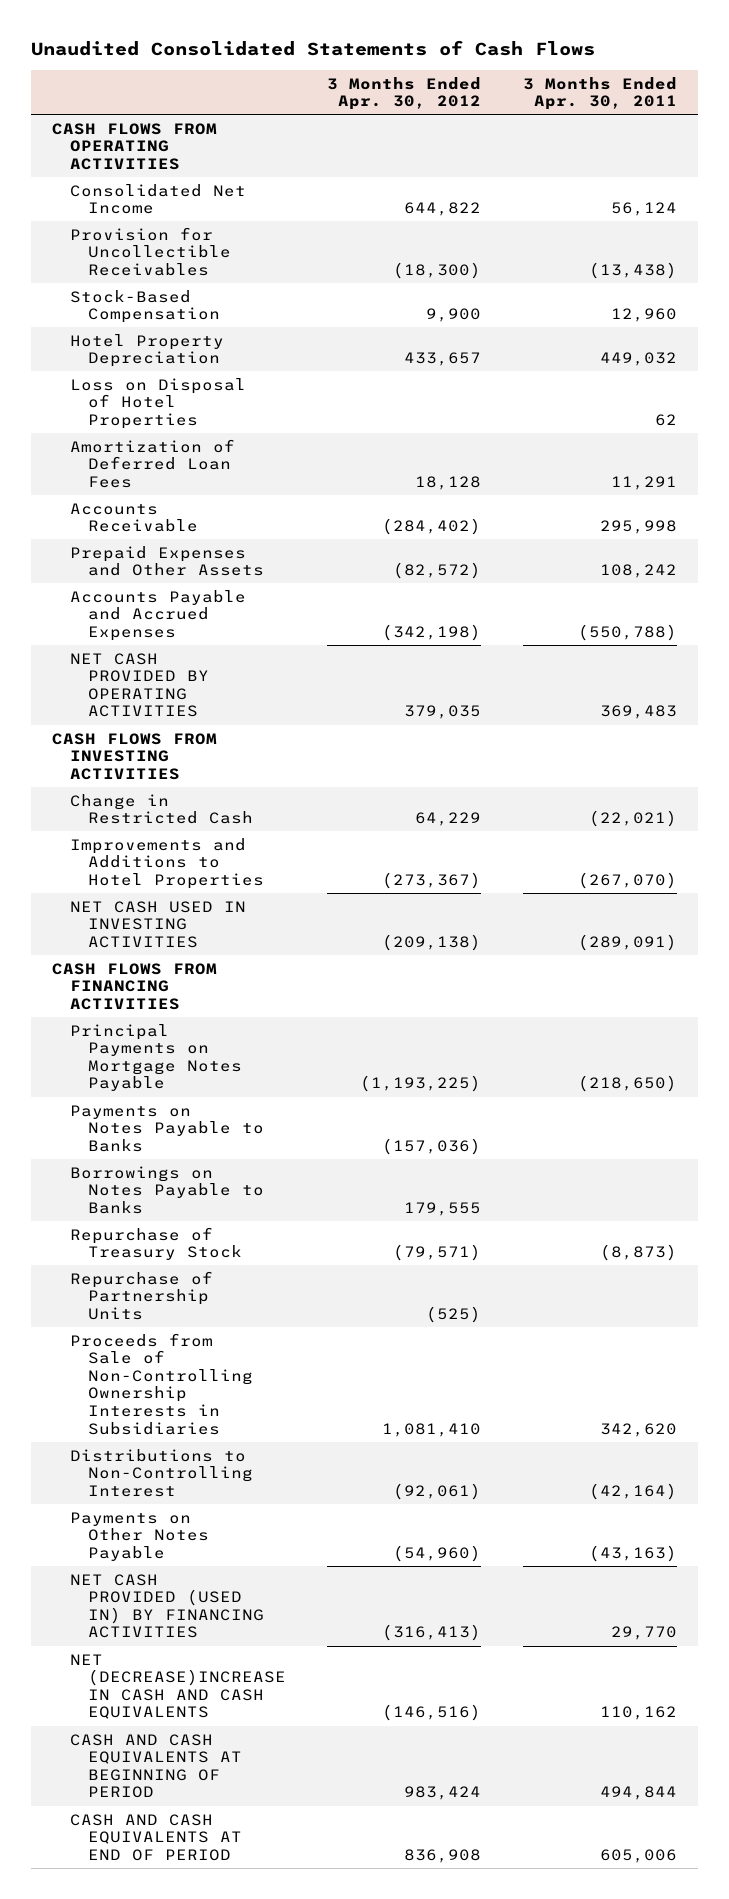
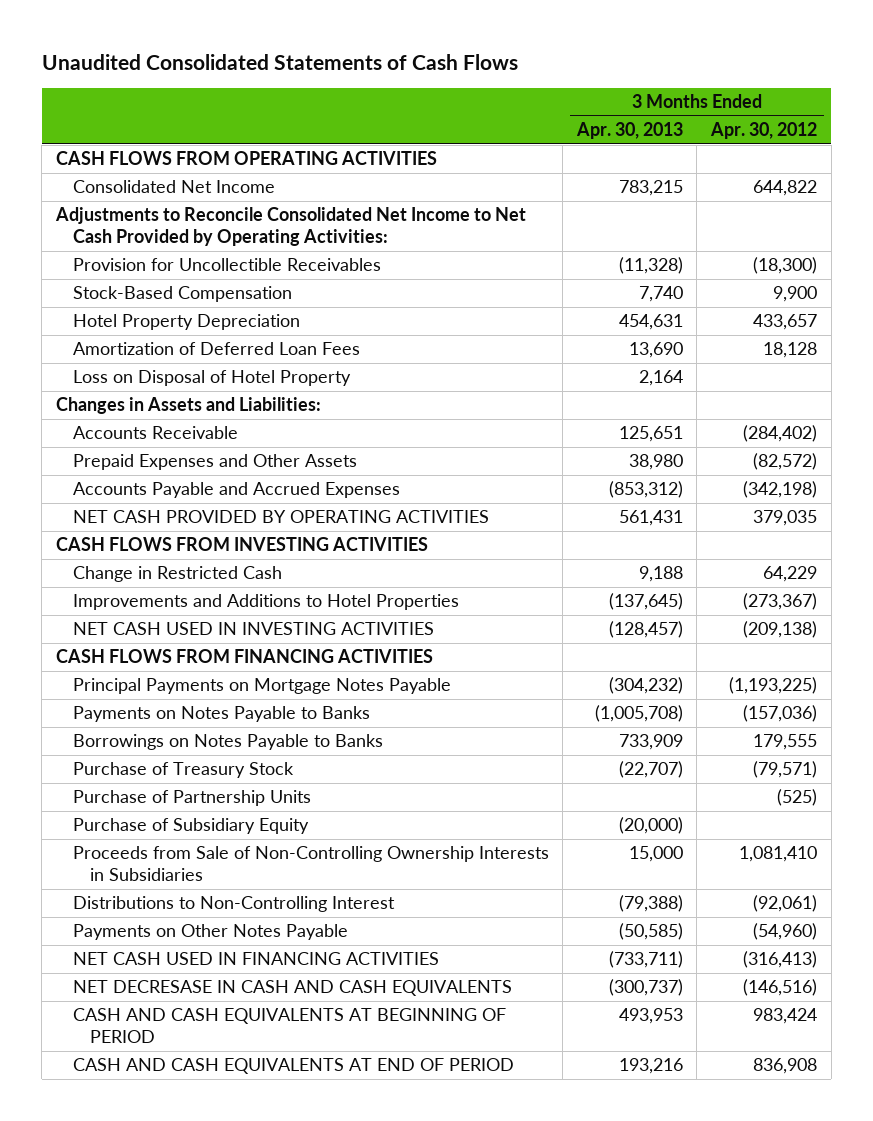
[522,76,677,111] 3 Months Ended Apr. 30, 2011 -> none
none -> [575,122,683,140] Apr. 30, 2013
none -> [54,207,526,247] Adjustments to Reconcile Consolidated Net Income to Net Cash Provided by Operating Activities:
[69,377,246,429] Loss on Disposal of Hotel Properties -> none
none -> [72,370,351,387] Loss on Disposal of Hotel Property
none -> [55,397,321,415] Changes in Assets and Liabilities:
[69,1226,242,1261] Repurchase of Treasury Stock -> [72,762,294,779] Purchase of Treasury Stock
[69,1270,213,1320] Repurchase of Partnership Units -> [72,790,311,807] Purchase of Partnership Units
none -> [72,818,309,835] Purchase of Subsidiary Equity
[69,1573,264,1639] NET CASH PROVIDED (USED IN) BY FINANCING ACTIVITIES -> [72,952,439,966] NET CASH USED IN FINANCING ACTIVITIES
[69,1653,286,1720] NET (DECREASE)INCREASE IN CASH AND CASH EQUIVALENTS -> [72,980,512,997] NET DECRESASE IN CASH AND CASH EQUIVALENTS

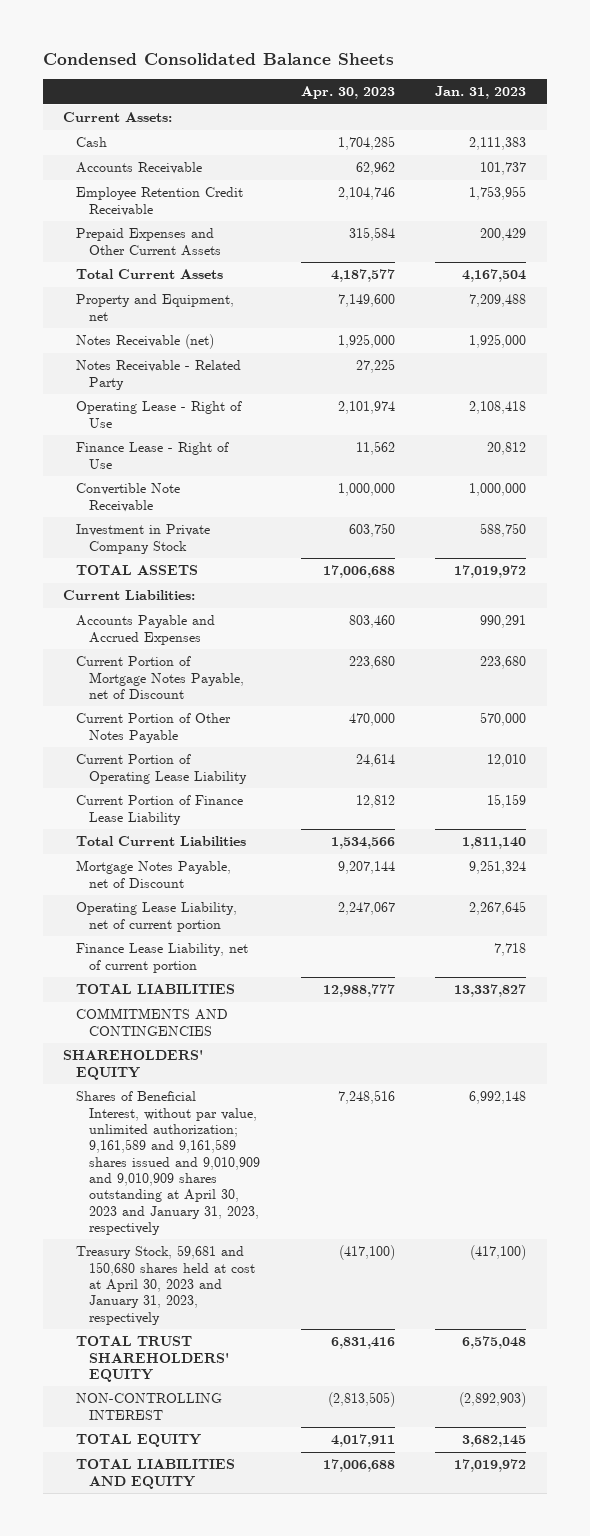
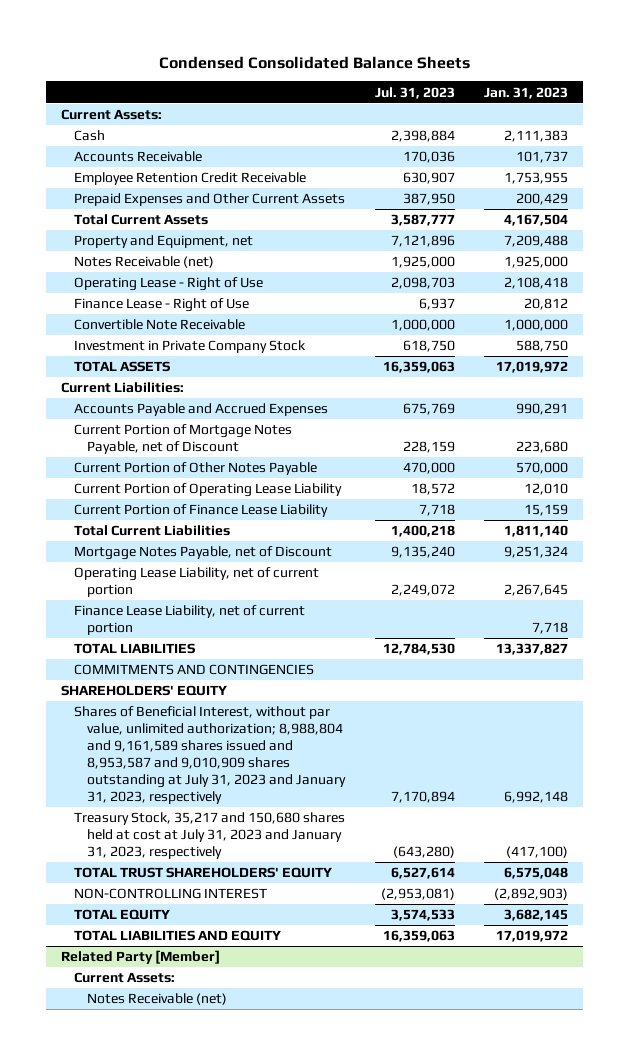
[300,86,395,100] Apr. 30, 2023 -> none
none -> [374,86,455,99] Jul. 31, 2023
[76,360,242,390] Notes Receivable - Related Party -> none
[76,1091,261,1235] Shares of Beneficial Interest, without par value, unlimited authorization; 9,161,589 and 9,161,589 shares issued and 9,010,909 and 9,010,909 shares outstanding at April 30, 2023 and January 31, 2023, respectively -> [73,706,346,804] Shares of Beneficial Interest, without par value, unlimited authorization; 8,988,804 and 9,161,589 shares issued and 8,953,587 and 9,010,909 shares outstanding at July 31, 2023 and January 31, 2023, respectively
[76,1245,256,1325] Treasury Stock, 59,681 and 150,680 shares held at cost at April 30, 2023 and January 31, 2023, respectively -> [73,812,345,860] Treasury Stock, 35,217 and 150,680 shares held at cost at July 31, 2023 and January 31, 2023, respectively
none -> [60,950,220,965] Related Party [Member]
none -> [73,972,175,984] Current Assets:
none -> [86,993,227,1006] Notes Receivable (net)

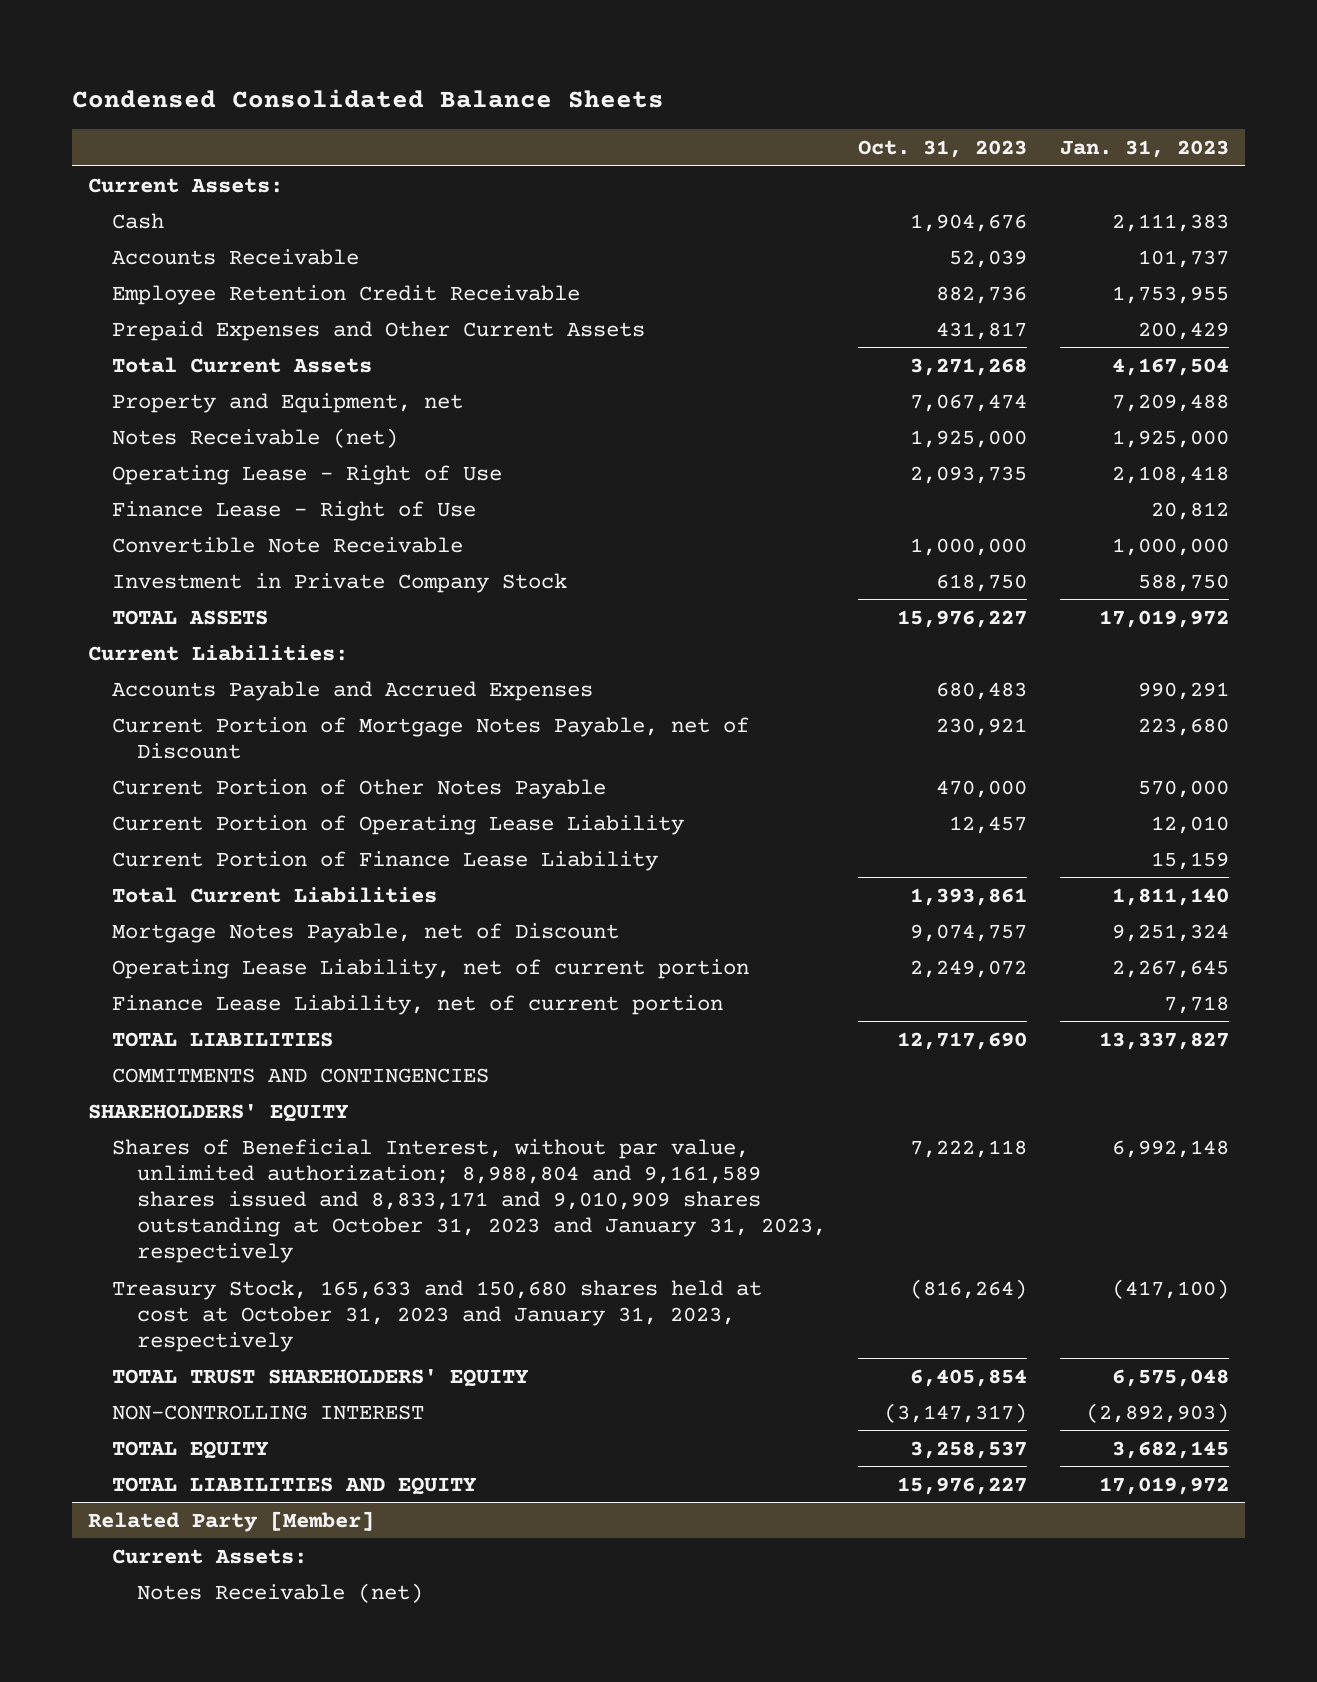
[374,86,455,99] Jul. 31, 2023 -> none
none -> [858,140,1028,159] Oct. 31, 2023
[73,706,346,804] Shares of Beneficial Interest, without par value, unlimited authorization; 8,988,804 and 9,161,589 shares issued and 8,953,587 and 9,010,909 shares outstanding at July 31, 2023 and January 31, 2023, respectively -> [112,1138,826,1264] Shares of Beneficial Interest, without par value, unlimited authorization; 8,988,804 and 9,161,589 shares issued and 8,833,171 and 9,010,909 shares outstanding at October 31, 2023 and January 31, 2023, respectively
[73,812,345,860] Treasury Stock, 35,217 and 150,680 shares held at cost at July 31, 2023 and January 31, 2023, respectively -> [112,1279,763,1352] Treasury Stock, 165,633 and 150,680 shares held at cost at October 31, 2023 and January 31, 2023, respectively

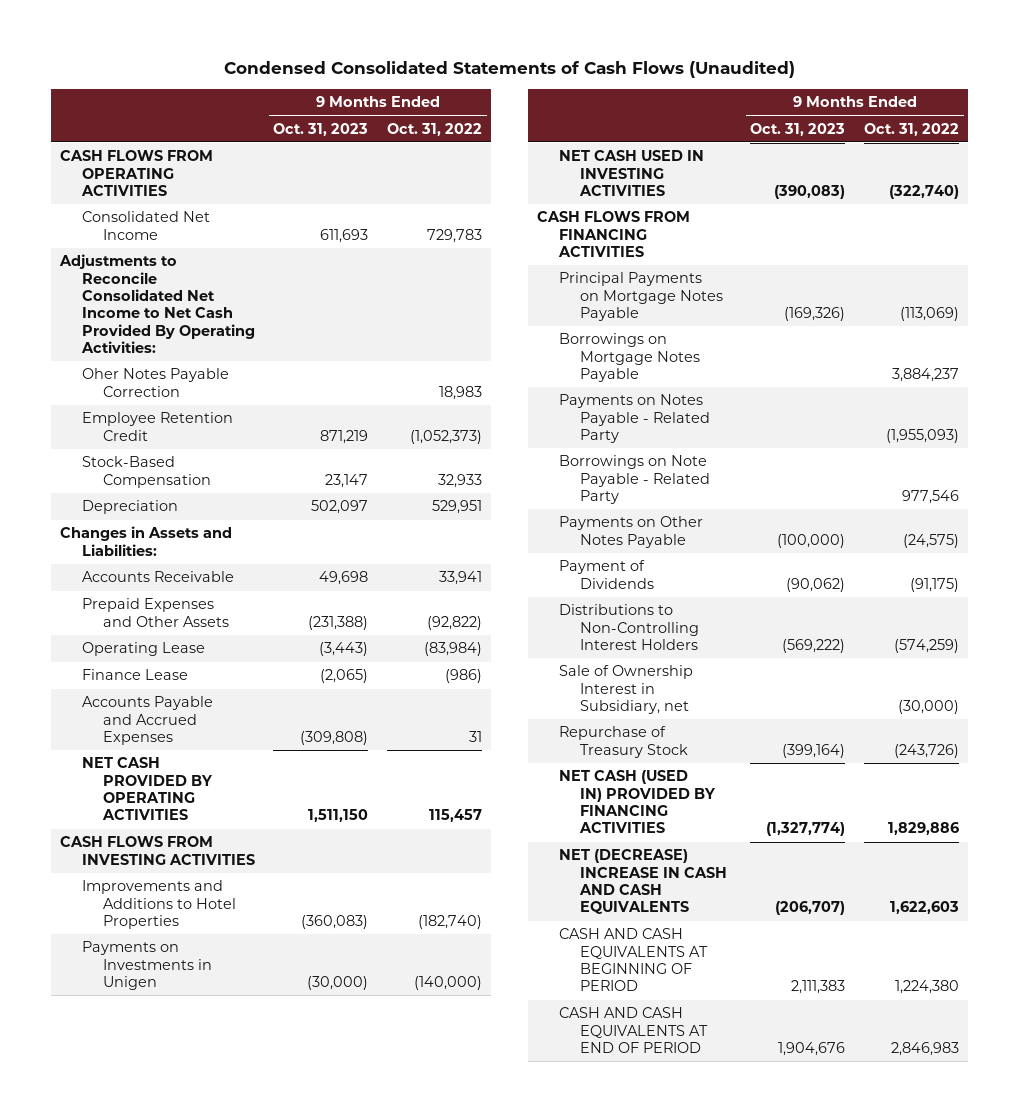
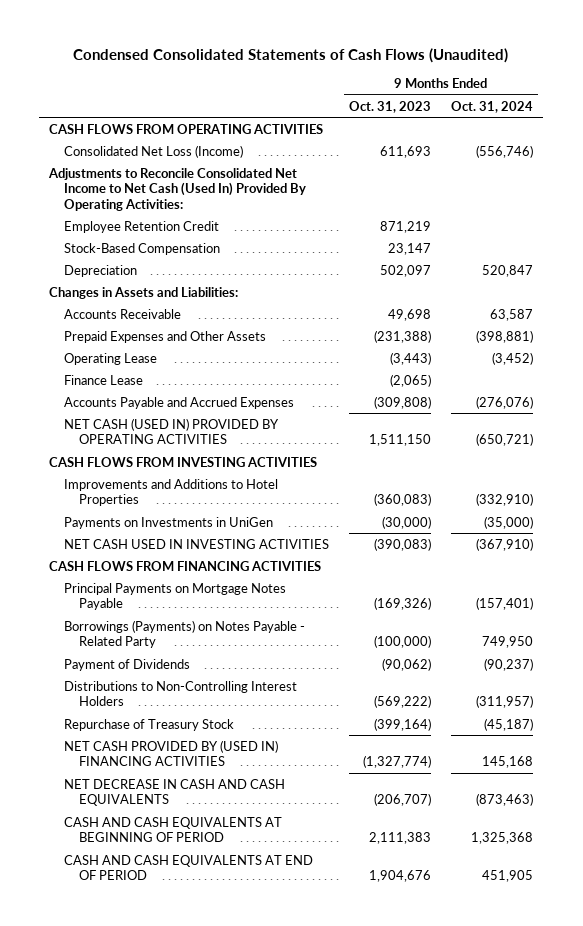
[387,122,483,136] Oct. 31, 2022 -> none
none -> [451,100,534,113] Oct. 31, 2024
[81,368,229,397] Oher Notes Payable Correction -> none
[81,211,210,240] Consolidated Net Income -> [64,144,244,158] Consolidated Net Loss (Income)
[59,254,255,354] Adjustments to Reconcile Consolidated Net Income to Net Cash Provided By Operating Activities: -> [48,167,307,211] Adjustments to Reconcile Consolidated Net Income to Net Cash (Used In) Provided By Operating Activities:
[81,757,213,821] NET CASH PROVIDED BY OPERATING ACTIVITIES -> [64,417,280,445] NET CASH (USED IN) PROVIDED BY OPERATING ACTIVITIES
[81,941,212,991] Payments on Investments in Unigen -> [64,516,274,529] Payments on Investments in UniGen
[558,333,700,383] Borrowings on Mortgage Notes Payable -> none
[558,394,710,444] Payments on Notes Payable - Related Party -> none
[558,455,710,505] Borrowings on Note Payable - Related Party -> none
[558,516,703,548] Payments on Other Notes Payable -> [64,619,306,649] Borrowings (Payments) on Notes Payable - Related Party
[558,665,693,715] Sale of Ownership Interest in Subsidiary, net -> none
[558,770,716,834] NET CASH (USED IN) PROVIDED BY FINANCING ACTIVITIES -> [64,739,279,767] NET CASH PROVIDED BY (USED IN) FINANCING ACTIVITIES
[558,849,727,915] NET (DECREASE) INCREASE IN CASH AND CASH EQUIVALENTS -> [64,778,286,807] NET DECREASE IN CASH AND CASH EQUIVALENTS

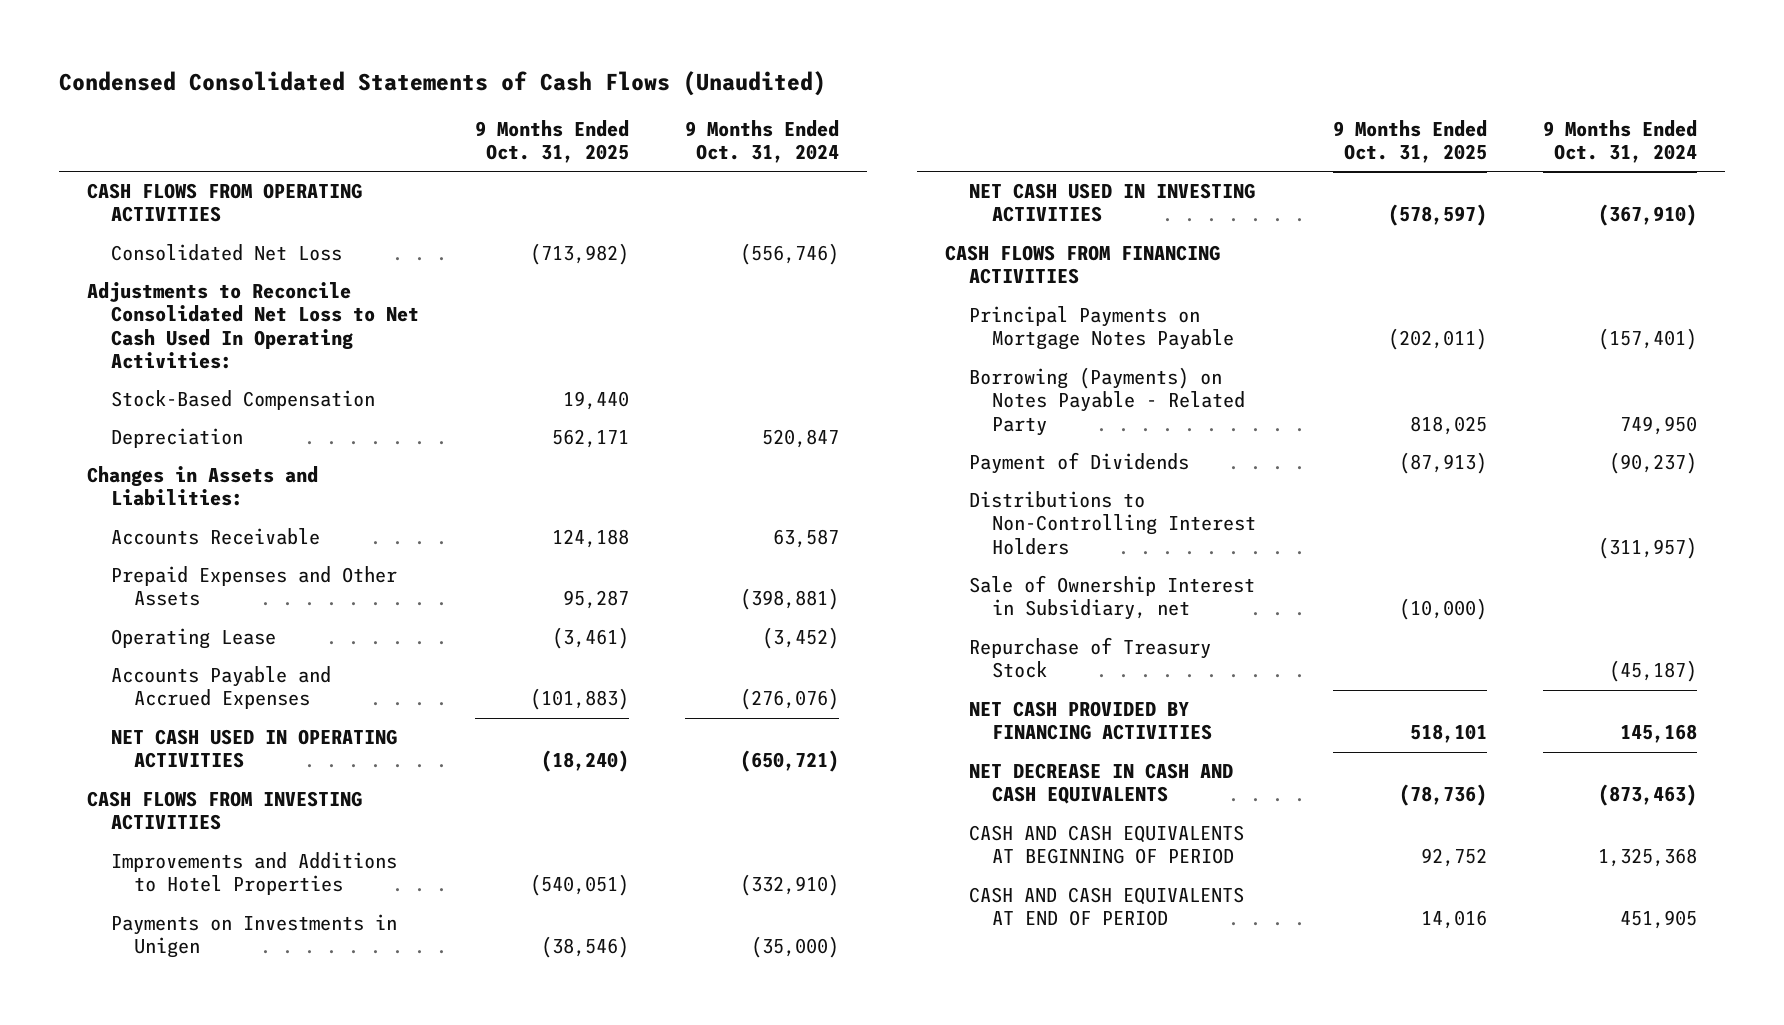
[349,100,432,113] Oct. 31, 2023 -> none
none -> [475,119,630,163] 9 Months Ended Oct. 31, 2025
[64,220,220,233] Employee Retention Credit -> none
[64,144,244,158] Consolidated Net Loss (Income) -> [110,244,342,262] Consolidated Net Loss
[48,167,307,211] Adjustments to Reconcile Consolidated Net Income to Net Cash (Used In) Provided By Operating Activities: -> [87,282,419,369] Adjustments to Reconcile Consolidated Net Loss to Net Cash Used In Operating Activities:
[64,374,144,385] Finance Lease -> none
[64,417,280,445] NET CASH (USED IN) PROVIDED BY OPERATING ACTIVITIES -> [110,729,397,769] NET CASH USED IN OPERATING ACTIVITIES
[64,516,274,529] Payments on Investments in UniGen -> [110,914,397,959] Payments on Investments in Unigen
[64,619,306,649] Borrowings (Payments) on Notes Payable - Related Party -> [968,367,1246,436] Borrowing (Payments) on Notes Payable - Related Party
none -> [968,575,1255,621] Sale of Ownership Interest in Subsidiary, net
[64,739,279,767] NET CASH PROVIDED BY (USED IN) FINANCING ACTIVITIES -> [968,701,1213,741] NET CASH PROVIDED BY FINANCING ACTIVITIES

